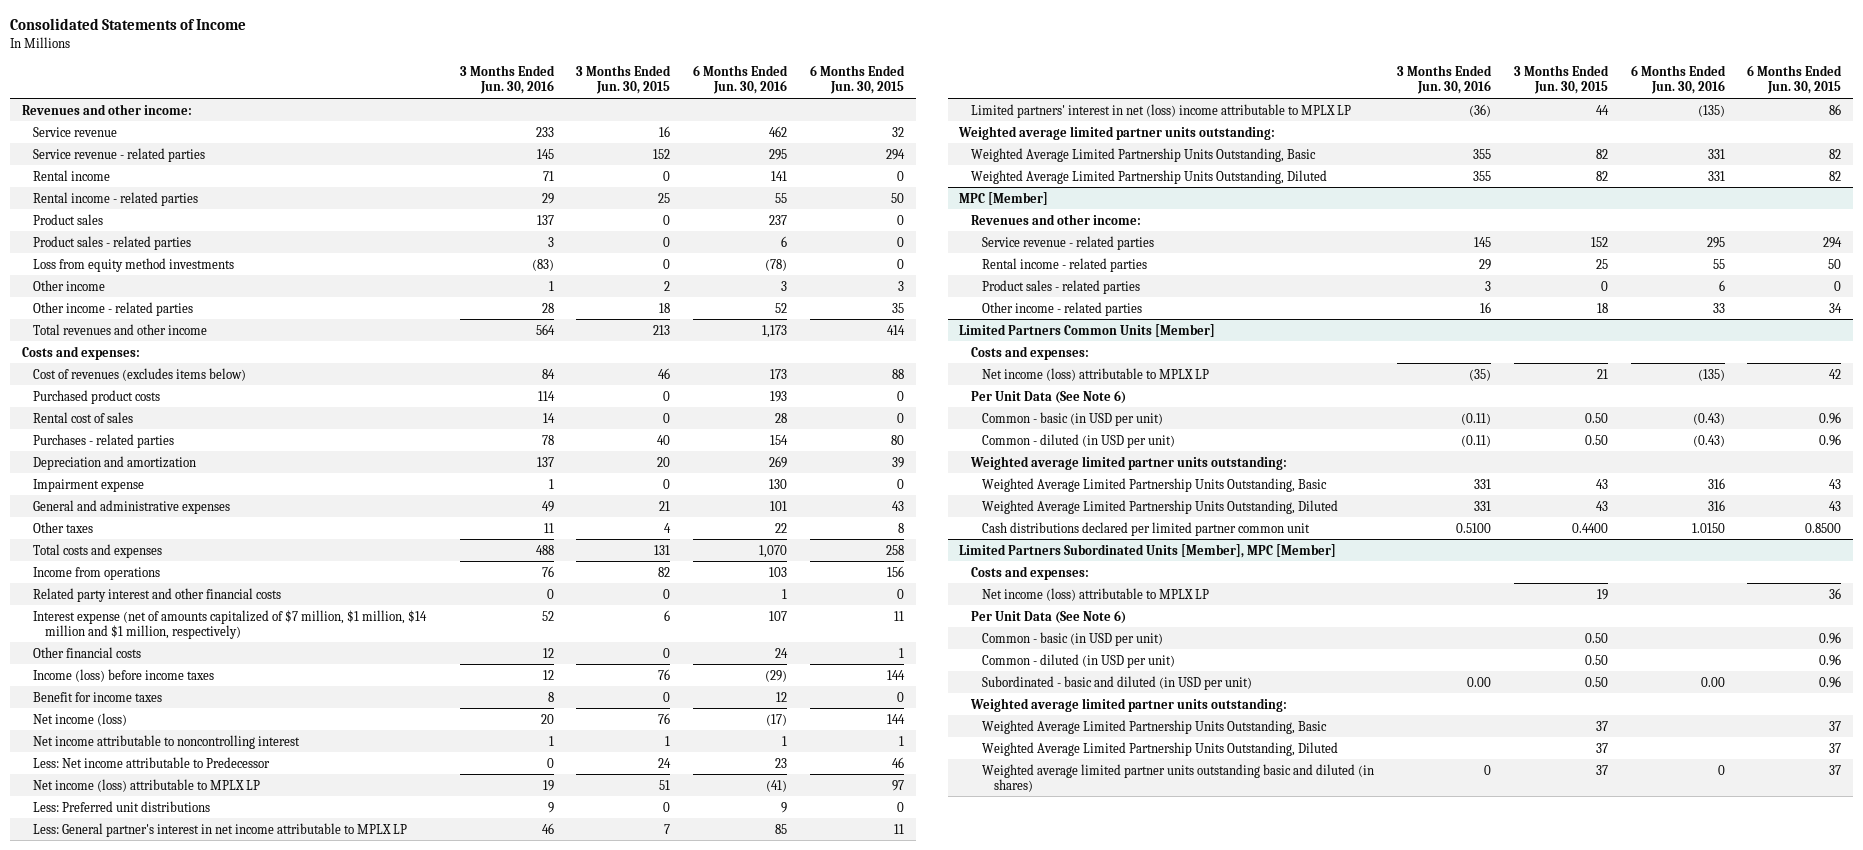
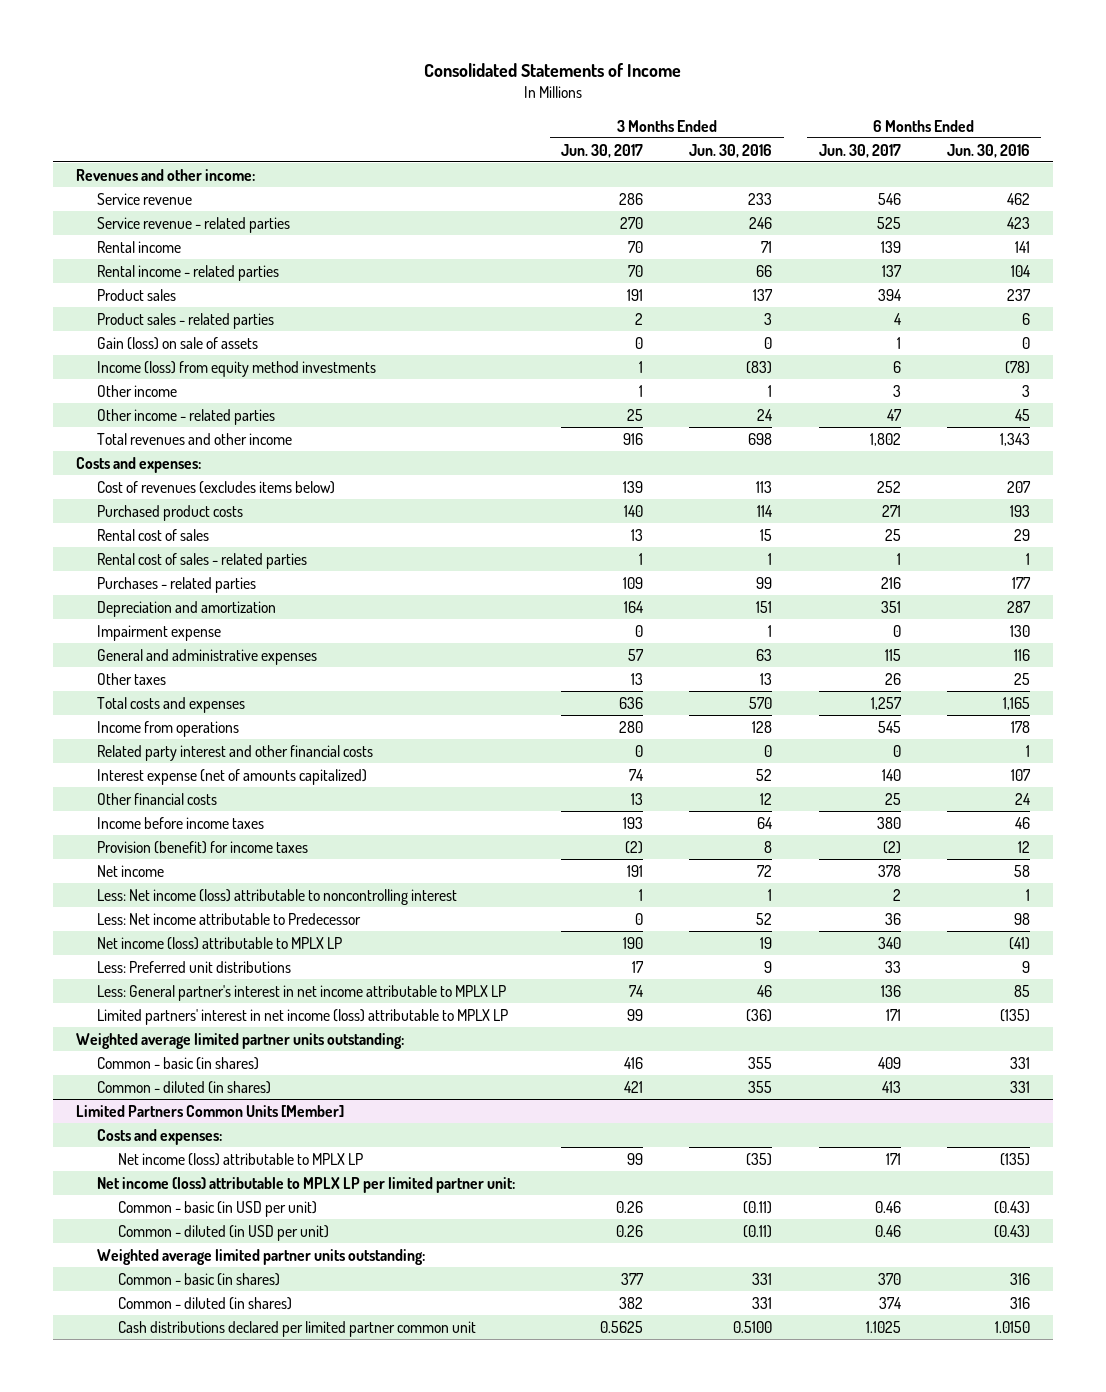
[576,65,672,95] 3 Months Ended Jun. 30, 2015 -> none
[810,65,906,95] 6 Months Ended Jun. 30, 2015 -> none
none -> [561,143,644,158] Jun. 30, 2017
none -> [818,143,901,158] Jun. 30, 2017
[536,148,554,159] 145 -> [749,216,773,229] 246
[769,148,788,160] 295 -> [1006,216,1030,229] 423
[541,192,554,204] 29 -> [756,264,773,277] 66
[775,192,788,203] 55 -> [1010,264,1031,277] 104
none -> [96,336,258,350] Gain (loss) on sale of assets
[33,257,235,272] Loss from equity method investments -> [96,360,376,377] Income (loss) from equity method investments
[541,302,554,313] 28 -> [757,408,774,421] 24
[775,302,788,313] 52 -> [1014,408,1030,421] 45
[535,323,555,335] 564 -> [748,432,773,445] 698
[762,324,788,338] 1,173 -> [999,432,1030,446] 1,343
[541,368,555,379] 84 -> [756,480,773,493] 113
[770,368,788,379] 173 -> [1006,480,1031,493] 207
[542,412,555,423] 14 -> [760,528,773,541] 15
[775,412,788,423] 28 -> [1013,528,1030,541] 29
none -> [96,552,307,569] Rental cost of sales - related parties
[541,434,554,445] 78 -> [756,576,773,589] 99
[770,434,789,445] 154 -> [1011,576,1031,589] 177
[536,456,554,467] 137 -> [756,600,773,613] 151
[769,455,788,468] 269 -> [1006,600,1031,613] 287
[541,500,554,512] 49 -> [756,648,773,661] 63
[770,500,788,511] 101 -> [1013,648,1030,661] 116
[543,522,554,533] 11 -> [760,672,773,685] 13
[775,522,788,533] 22 -> [1013,672,1030,685] 25
[535,544,554,555] 488 -> [749,696,773,709] 570
[759,544,788,558] 1,070 -> [1002,696,1030,710] 1,165
[541,565,554,577] 76 -> [752,720,773,733] 128
[769,566,788,577] 103 -> [1010,720,1030,733] 178
[33,609,428,639] Interest expense (net of amounts capitalized of $7 million, $1 million, $14 million and $1 million, respectively) -> [96,768,367,785] Interest expense (net of amounts capitalized)
[33,668,215,682] Income (loss) before income taxes -> [96,816,264,829] Income before income taxes
[542,669,554,680] 12 -> [757,816,774,829] 64
[765,669,788,682] (29) -> [1014,816,1030,829] 46
[33,691,163,702] Benefit for income taxes -> [96,840,308,854] Provision (benefit) for income taxes
[33,712,128,726] Net income (loss) -> [96,864,164,877] Net income
[540,713,554,724] 20 -> [757,864,773,877] 72
[766,713,788,726] (17) -> [1013,864,1030,877] 58
[33,734,301,749] Net income attributable to noncontrolling interest -> [96,888,457,905] Less: Net income (loss) attributable to noncontrolling interest
[546,757,554,768] 0 -> [756,912,773,925] 52
[775,757,788,768] 23 -> [1013,912,1030,925] 98
[970,103,1351,118] Limited partners' interest in net (loss) income attributable to MPLX LP -> [96,1008,508,1025] Limited partners' interest in net income (loss) attributable to MPLX LP
[959,191,1049,205] MPC [Member] -> none
[970,213,1141,225] Revenues and other income: -> none
[982,235,1155,250] Service revenue - related parties -> none
[982,257,1148,272] Rental income - related parties -> none
[982,279,1141,294] Product sales - related parties -> none
[982,301,1143,316] Other income - related parties -> none
[970,147,1316,162] Weighted Average Limited Partnership Units Outstanding, Basic -> [96,1056,259,1070] Common - basic (in shares)
[970,169,1327,184] Weighted Average Limited Partnership Units Outstanding, Diluted -> [96,1080,271,1094] Common - diluted (in shares)
[970,389,1126,404] Per Unit Data (See Note 6) -> [96,1176,515,1193] Net income (loss) attributable to MPLX LP per limited partner unit:
[982,477,1328,492] Weighted Average Limited Partnership Units Outstanding, Basic -> [118,1272,281,1286] Common - basic (in shares)
[982,499,1339,514] Weighted Average Limited Partnership Units Outstanding, Diluted -> [118,1296,293,1310] Common - diluted (in shares)
[959,543,1337,558] Limited Partners Subordinated Units [Member], MPC [Member] -> none
[970,565,1089,580] Costs and expenses: -> none
[982,587,1210,601] Net income (loss) attributable to MPLX LP -> none
[970,609,1126,624] Per Unit Data (See Note 6) -> none
[982,631,1164,646] Common - basic (in USD per unit) -> none
[982,653,1176,668] Common - diluted (in USD per unit) -> none
[982,675,1253,690] Subordinated - basic and diluted (in USD per unit) -> none
[969,697,1287,712] Weighted average limited partner units outstanding: -> none
[982,719,1328,734] Weighted Average Limited Partnership Units Outstanding, Basic -> none
[982,741,1339,756] Weighted Average Limited Partnership Units Outstanding, Diluted -> none
[982,763,1375,792] Weighted average limited partner units outstanding basic and diluted (in shares) -> none

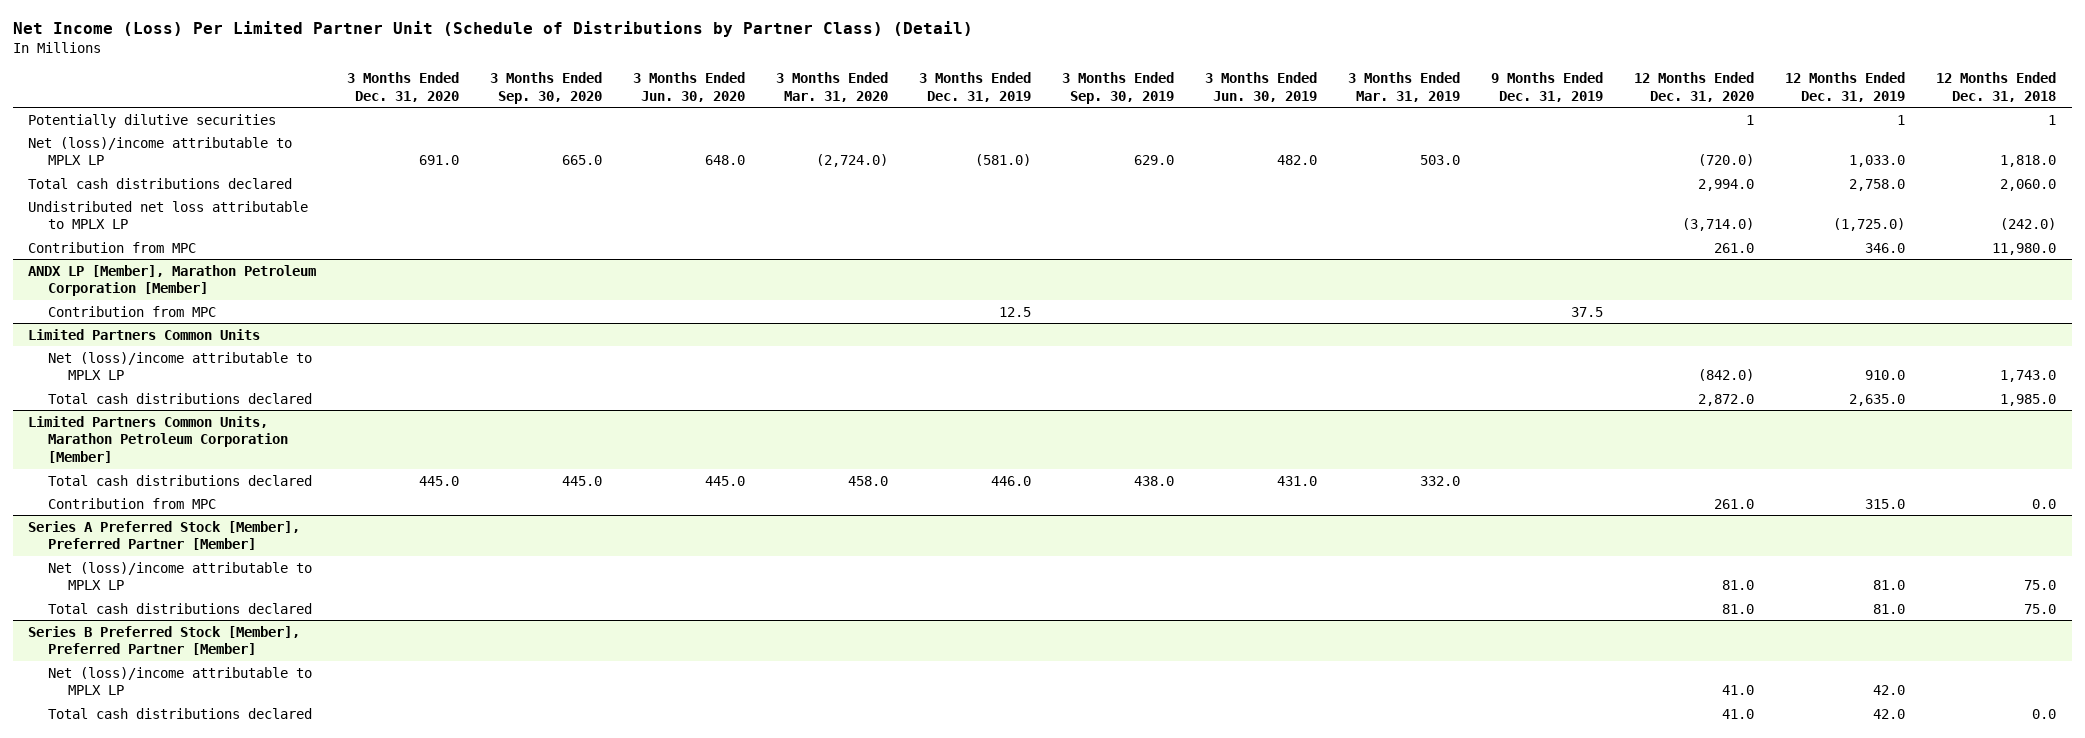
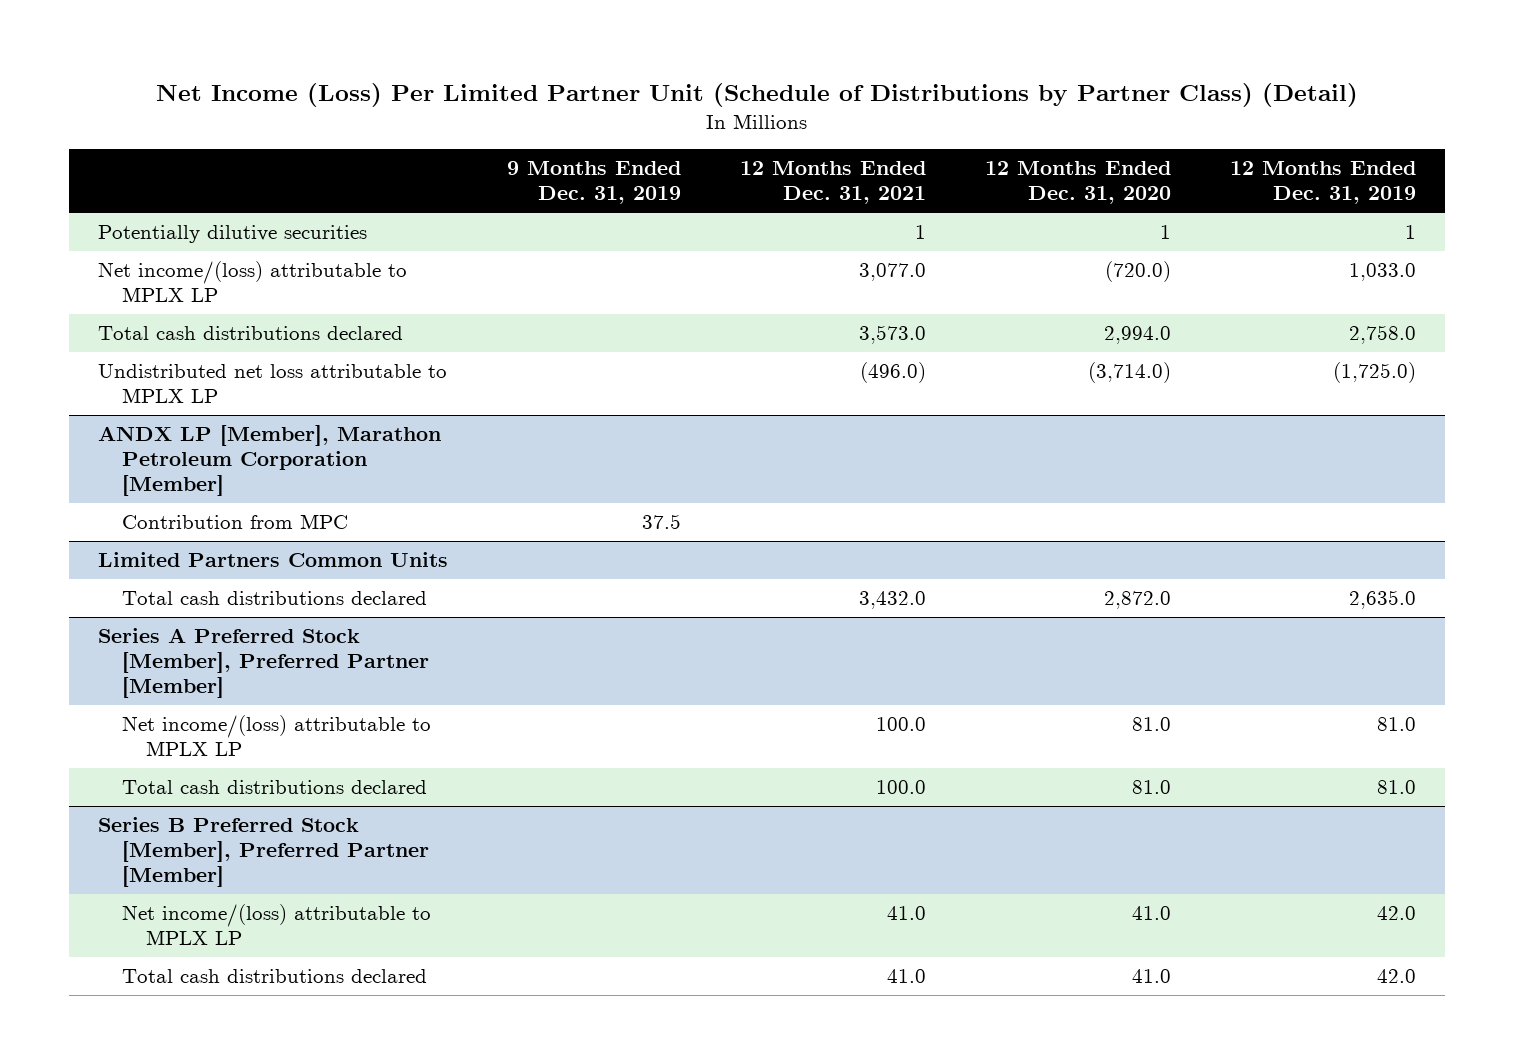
[347,71,460,102] 3 Months Ended Dec. 31, 2020 -> none
[490,71,603,104] 3 Months Ended Sep. 30, 2020 -> none
[633,71,746,102] 3 Months Ended Jun. 30, 2020 -> none
[776,71,889,102] 3 Months Ended Mar. 31, 2020 -> none
[919,71,1032,102] 3 Months Ended Dec. 31, 2019 -> none
[1062,71,1175,104] 3 Months Ended Sep. 30, 2019 -> none
[1205,71,1318,102] 3 Months Ended Jun. 30, 2019 -> none
[1348,71,1461,102] 3 Months Ended Mar. 31, 2019 -> none
[1936,71,2057,102] 12 Months Ended Dec. 31, 2018 -> none
none -> [739,161,926,205] 12 Months Ended Dec. 31, 2021
[28,136,293,166] Net (loss)/income attributable to MPLX LP -> [98,261,408,302] Net income/(loss) attributable to MPLX LP
[28,241,197,253] Contribution from MPC -> none
[47,351,312,381] Net (loss)/income attributable to MPLX LP -> none
[28,415,288,464] Limited Partners Common Units, Marathon Petroleum Corporation [Member] -> none
[47,474,312,486] Total cash distributions declared -> none
[47,497,216,509] Contribution from MPC -> none
[47,561,312,591] Net (loss)/income attributable to MPLX LP -> [121,715,431,756] Net income/(loss) attributable to MPLX LP
[47,666,312,696] Net (loss)/income attributable to MPLX LP -> [121,904,431,945] Net income/(loss) attributable to MPLX LP

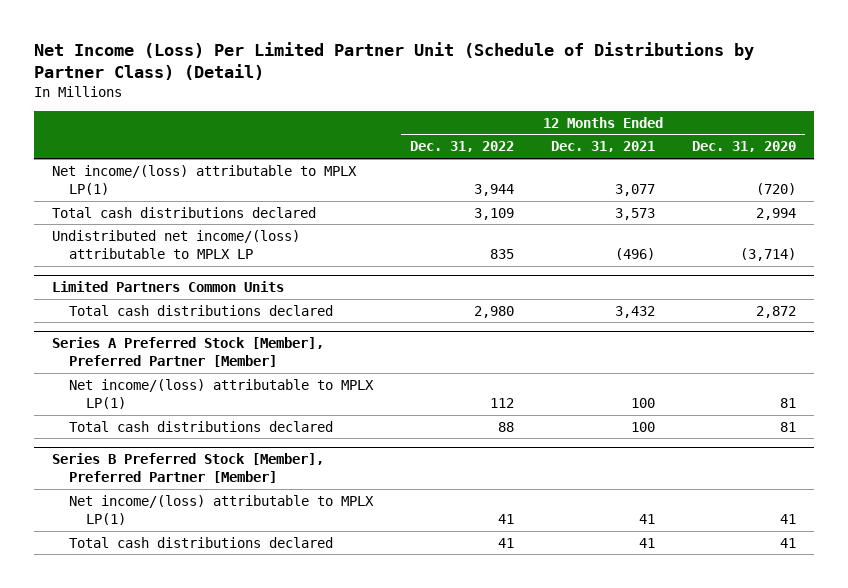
[506,161,681,205] 9 Months Ended Dec. 31, 2019 -> none
[1229,161,1416,205] 12 Months Ended Dec. 31, 2019 -> none
none -> [410,141,515,153] Dec. 31, 2022
[98,225,368,244] Potentially dilutive securities -> none
[98,425,442,496] ANDX LP [Member], Marathon Petroleum Corporation [Member] -> none
[121,514,348,530] Contribution from MPC -> none
[98,261,408,302] Net income/(loss) attributable to MPLX LP -> [52,164,358,196] Net income/(loss) attributable to MPLX LP(1)
[858,263,926,282] 3,077.0 -> [614,184,655,197] 3,077
[1104,261,1171,283] (720.0) -> [755,183,796,196] (720)
[858,325,926,345] 3,573.0 -> [614,207,655,220] 3,573
[1103,326,1171,345] 2,994.0 -> [755,207,796,220] 2,994
[98,364,448,403] Undistributed net loss attributable to MPLX LP -> [52,229,301,260] Undistributed net income/(loss) attributable to MPLX LP
[859,362,926,384] (496.0) -> [614,248,655,261] (496)
[1087,362,1171,384] (3,714.0) -> [739,248,796,262] (3,714)
[858,591,926,610] 3,432.0 -> [614,305,655,318] 3,432
[1103,591,1171,610] 2,872.0 -> [755,305,796,318] 2,872
[121,715,431,756] Net income/(loss) attributable to MPLX LP -> [69,378,375,410] Net income/(loss) attributable to MPLX LP(1)
[875,717,926,732] 100.0 -> [630,398,655,409] 100
[1131,717,1171,732] 81.0 -> [779,398,796,409] 81
[875,780,926,795] 100.0 -> [630,421,655,432] 100
[1131,780,1171,795] 81.0 -> [779,421,796,432] 81
[121,904,431,945] Net income/(loss) attributable to MPLX LP -> [69,494,375,526] Net income/(loss) attributable to MPLX LP(1)
[886,906,926,921] 41.0 -> [638,514,655,525] 41
[1131,906,1171,921] 41.0 -> [779,514,796,525] 41
[886,969,926,984] 41.0 -> [638,537,655,548] 41
[1131,969,1171,984] 41.0 -> [779,537,796,548] 41

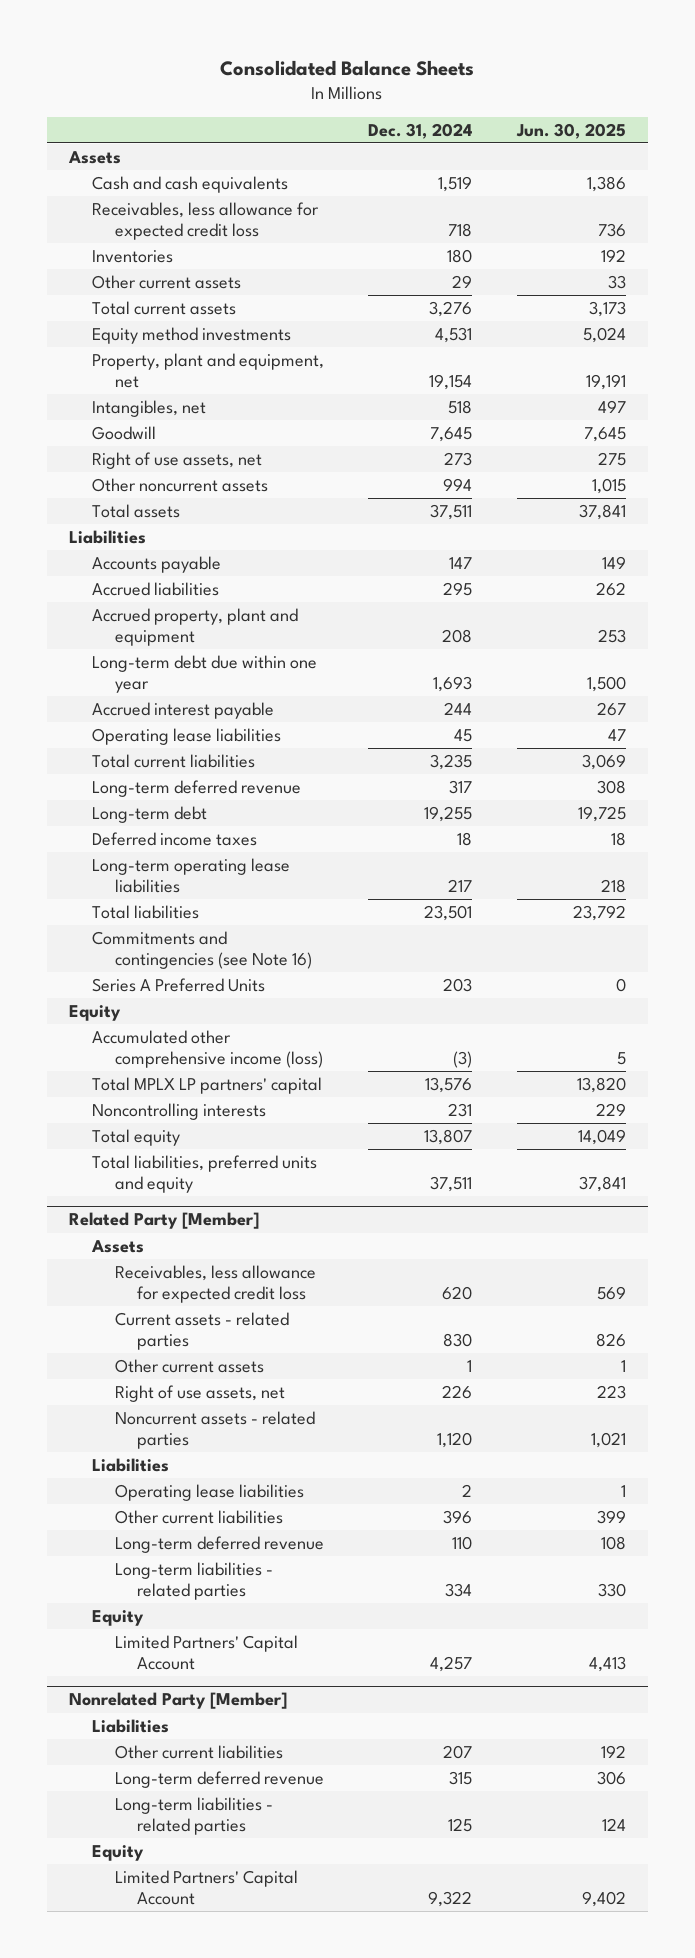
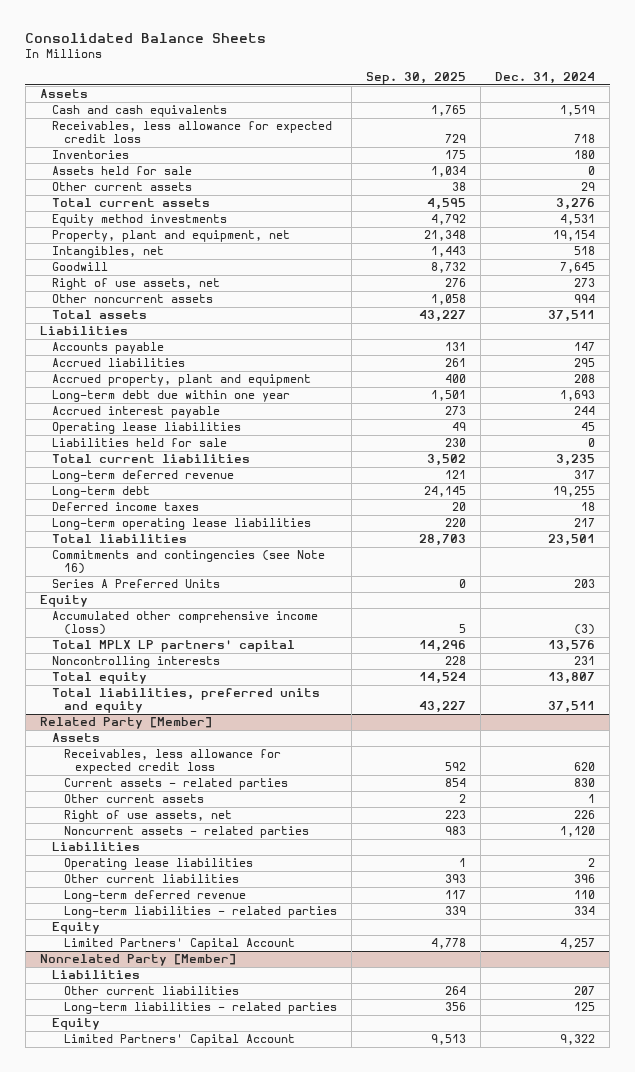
[515,122,626,139] Jun. 30, 2025 -> none
none -> [365,72,466,85] Sep. 30, 2025
none -> [51,166,192,176] Assets held for sale
none -> [51,438,227,448] Liabilities held for sale
[114,1770,324,1788] Long-term deferred revenue -> none

